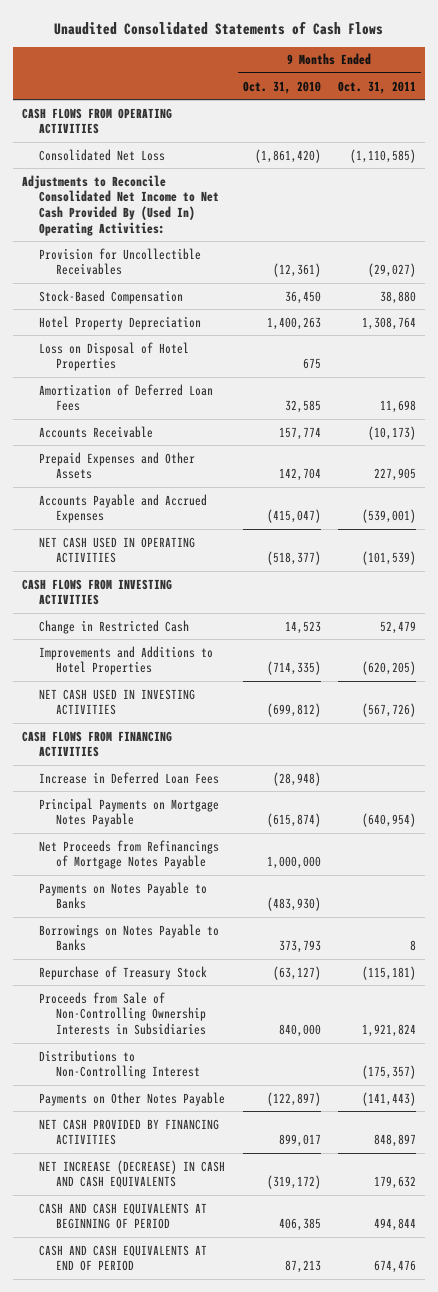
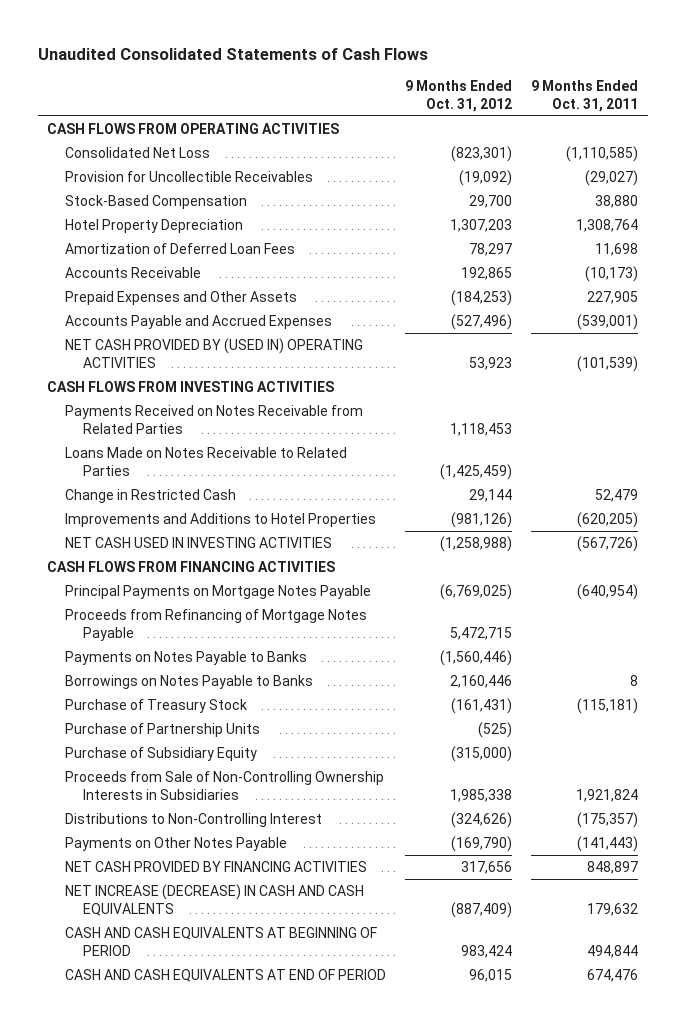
[242,80,321,94] Oct. 31, 2010 -> none
none -> [405,79,513,112] 9 Months Ended Oct. 31, 2012
[21,174,220,236] Adjustments to Reconcile Consolidated Net Income to Net Cash Provided By (Used In) Operating Activities: -> none
[39,341,190,372] Loss on Disposal of Hotel Properties -> none
[39,536,196,564] NET CASH USED IN OPERATING ACTIVITIES -> [65,337,364,368] NET CASH PROVIDED BY (USED IN) OPERATING ACTIVITIES
none -> [65,404,364,434] Payments Received on Notes Receivable from Related Parties
none -> [65,446,348,476] Loans Made on Notes Receivable to Related Parties
[39,771,220,784] Increase in Deferred Loan Fees -> none
[39,839,220,870] Net Proceeds from Refinancings of Mortgage Notes Payable -> [65,608,368,641] Proceeds from Refinancing of Mortgage Notes Payable
[39,965,208,980] Repurchase of Treasury Stock -> [65,698,248,713] Purchase of Treasury Stock
none -> [65,722,261,737] Purchase of Partnership Units
none -> [65,746,258,761] Purchase of Subsidiary Equity

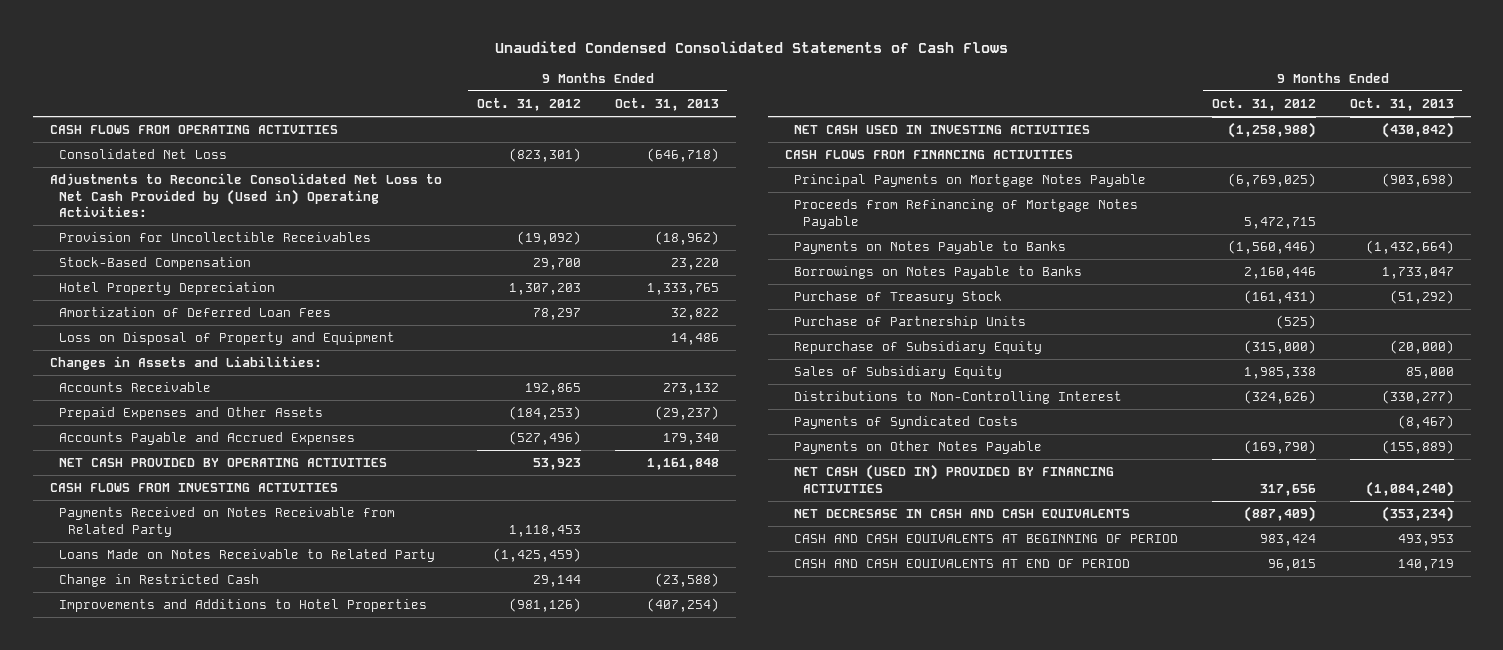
[37,47,428,60] Unaudited Consolidated Statements of Cash Flows -> [494,40,1008,53] Unaudited Condensed Consolidated Statements of Cash Flows
[531,79,639,112] 9 Months Ended Oct. 31, 2011 -> none
none -> [614,97,719,111] Oct. 31, 2013
none -> [49,173,442,218] Adjustments to Reconcile Consolidated Net Loss to Net Cash Provided by (Used in) Operating Activities:
none -> [58,332,395,346] Loss on Disposal of Property and Equipment
none -> [49,356,322,371] Changes in Assets and Liabilities:
[65,337,364,368] NET CASH PROVIDED BY (USED IN) OPERATING ACTIVITIES -> [58,458,387,468] NET CASH PROVIDED BY OPERATING ACTIVITIES
[65,404,364,434] Payments Received on Notes Receivable from Related Parties -> [58,507,395,537] Payments Received on Notes Receivable from Related Party
[65,446,348,476] Loans Made on Notes Receivable to Related Parties -> [58,549,435,563] Loans Made on Notes Receivable to Related Party
[65,746,258,761] Purchase of Subsidiary Equity -> [793,341,1042,355] Repurchase of Subsidiary Equity
[65,770,385,800] Proceeds from Sale of Non-Controlling Ownership Interests in Subsidiaries -> [793,366,1002,380] Sales of Subsidiary Equity
none -> [793,416,1018,430] Payments of Syndicated Costs
[65,860,368,872] NET CASH PROVIDED BY FINANCING ACTIVITIES -> [793,464,1114,493] NET CASH (USED IN) PROVIDED BY FINANCING ACTIVITIES
[65,883,365,916] NET INCREASE (DECREASE) IN CASH AND CASH EQUIVALENTS -> [793,509,1130,520] NET DECRESASE IN CASH AND CASH EQUIVALENTS

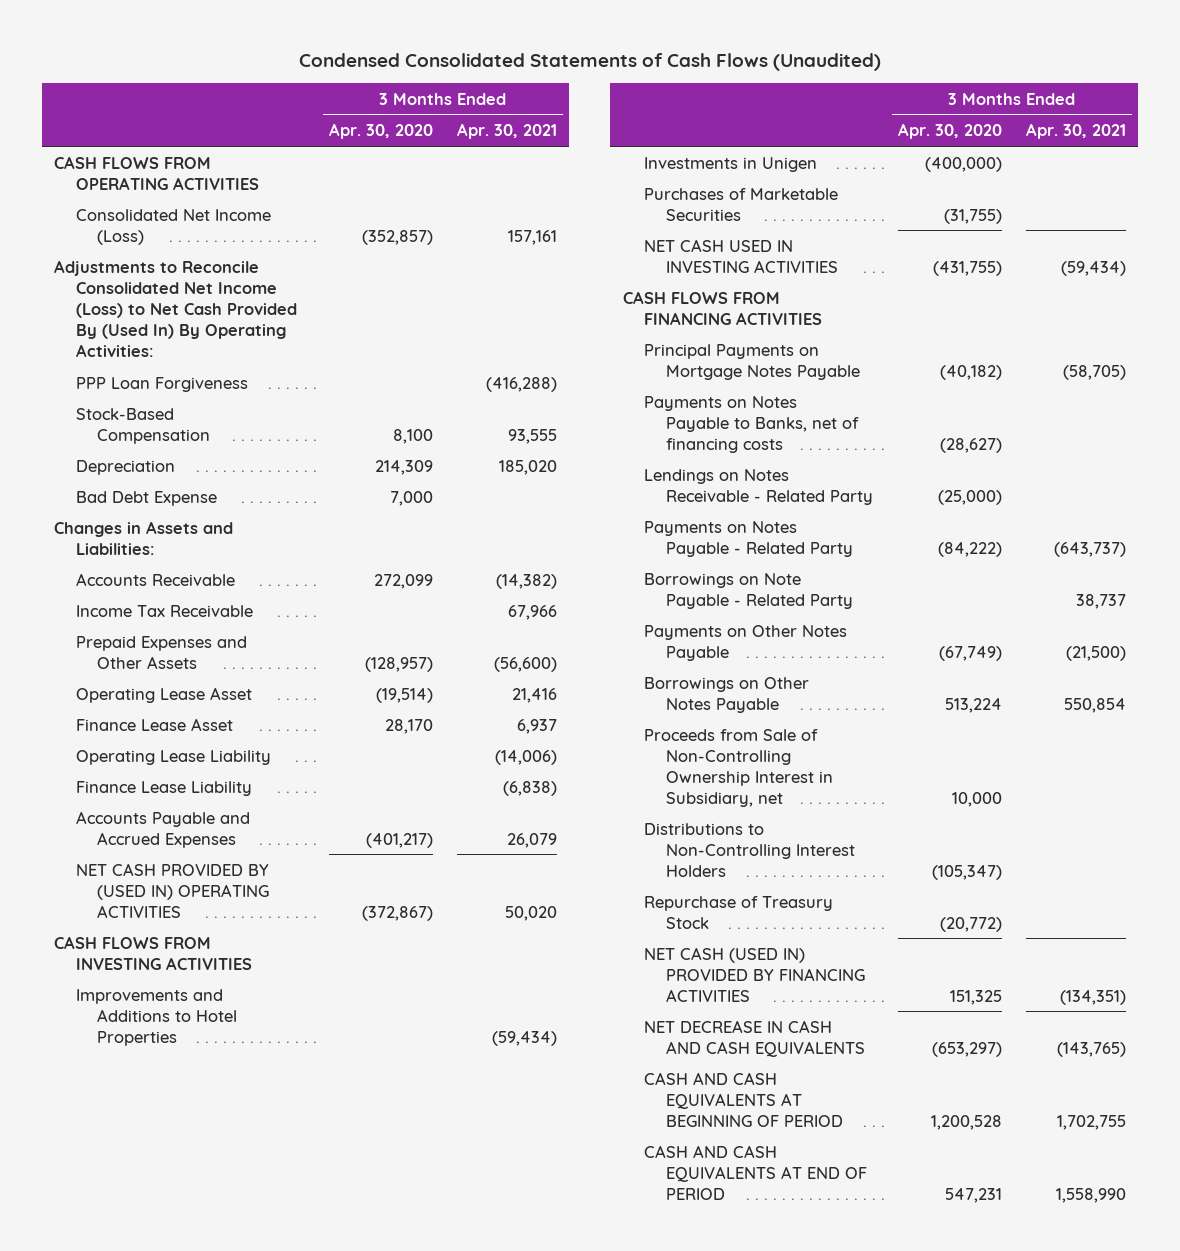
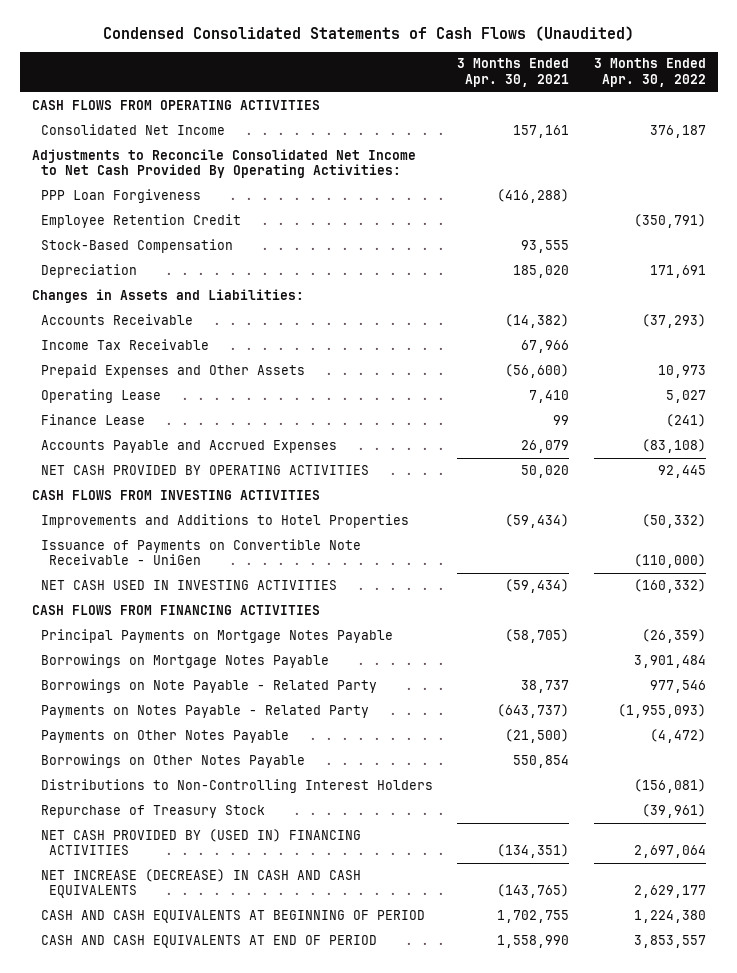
[328,123,433,140] Apr. 30, 2020 -> none
none -> [593,58,706,87] 3 Months Ended Apr. 30, 2022
[75,208,271,245] Consolidated Net Income (Loss) -> [40,123,225,135] Consolidated Net Income
[53,259,297,357] Adjustments to Reconcile Consolidated Net Income (Loss) to Net Cash Provided By (Used In) By Operating Activities: -> [31,148,416,179] Adjustments to Reconcile Consolidated Net Income to Net Cash Provided By Operating Activities:
none -> [40,213,241,228] Employee Retention Credit
[75,490,217,506] Bad Debt Expense -> none
[75,686,252,703] Operating Lease Asset -> none
[75,717,233,731] Finance Lease Asset -> none
[75,749,271,765] Operating Lease Liability -> [40,388,161,403] Operating Lease
[495,749,558,765] (14,006) -> [529,389,570,403] 7,410
[75,780,252,796] Finance Lease Liability -> [40,413,145,425] Finance Lease
[503,780,558,796] (6,838) -> [553,414,570,425] 99
[75,862,270,918] NET CASH PROVIDED BY (USED IN) OPERATING ACTIVITIES -> [40,464,369,475] NET CASH PROVIDED BY OPERATING ACTIVITIES
[644,156,818,172] Investments in Unigen -> none
[644,187,839,221] Purchases of Marketable Securities -> none
none -> [40,538,361,566] Issuance of Payments on Convertible Note Receivable - UniGen
[644,395,860,453] Payments on Notes Payable to Banks, net of financing costs -> none
[644,468,874,505] Lendings on Notes Receivable - Related Party -> none
none -> [40,653,329,668] Borrowings on Mortgage Notes Payable
[644,520,854,557] Payments on Notes Payable - Related Party -> [40,704,369,718] Payments on Notes Payable - Related Party
[644,728,834,807] Proceeds from Sale of Non-Controlling Ownership Interest in Subsidiary, net -> none
[644,946,866,1002] NET CASH (USED IN) PROVIDED BY FINANCING ACTIVITIES -> [40,828,361,856] NET CASH PROVIDED BY (USED IN) FINANCING ACTIVITIES
[644,1019,866,1057] NET DECREASE IN CASH AND CASH EQUIVALENTS -> [40,868,361,899] NET INCREASE (DECREASE) IN CASH AND CASH EQUIVALENTS

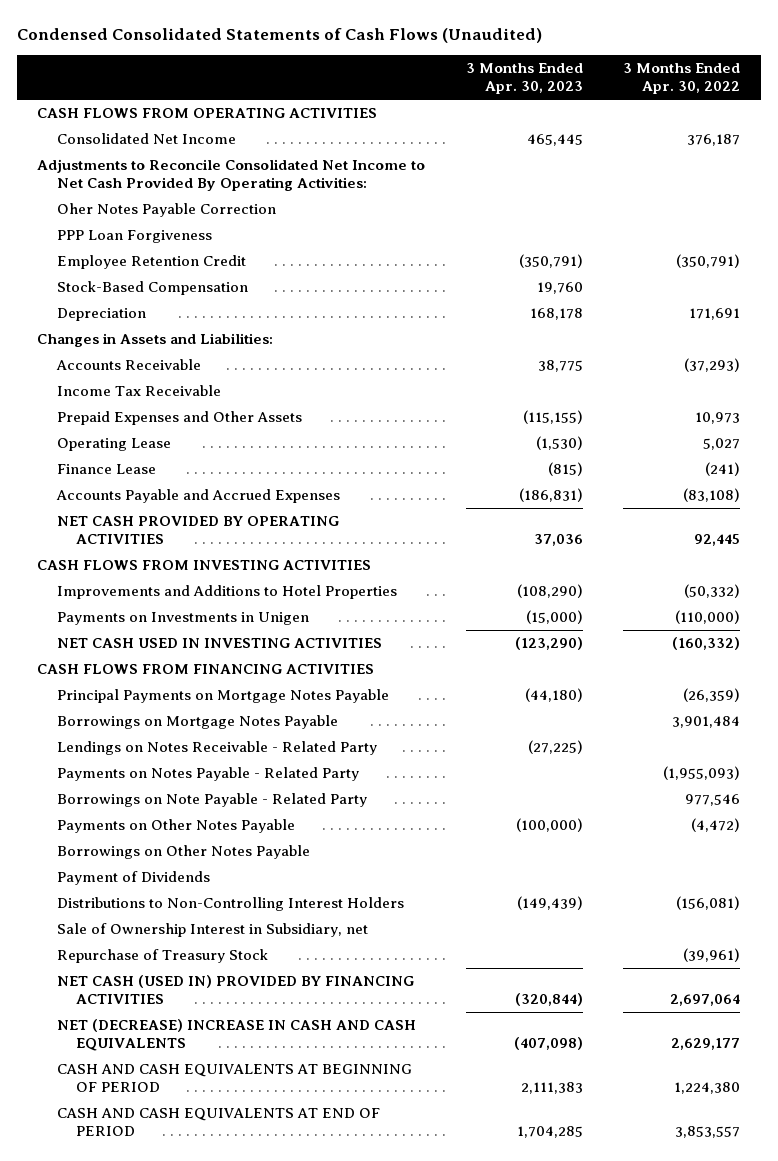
[457,58,570,87] 3 Months Ended Apr. 30, 2021 -> none
none -> [465,63,583,95] 3 Months Ended Apr. 30, 2023
none -> [56,203,276,218] Oher Notes Payable Correction
[40,538,361,566] Issuance of Payments on Convertible Note Receivable - UniGen -> none
none -> [56,612,309,626] Payments on Investments in Unigen
none -> [56,741,377,756] Lendings on Notes Receivable - Related Party
[40,678,377,693] Borrowings on Note Payable - Related Party -> [56,793,367,808] Borrowings on Note Payable - Related Party
none -> [56,871,210,886] Payment of Dividends
none -> [56,923,368,938] Sale of Ownership Interest in Subsidiary, net
[40,828,361,856] NET CASH PROVIDED BY (USED IN) FINANCING ACTIVITIES -> [56,975,414,1005] NET CASH (USED IN) PROVIDED BY FINANCING ACTIVITIES
[40,868,361,899] NET INCREASE (DECREASE) IN CASH AND CASH EQUIVALENTS -> [56,1019,416,1052] NET (DECREASE) INCREASE IN CASH AND CASH EQUIVALENTS

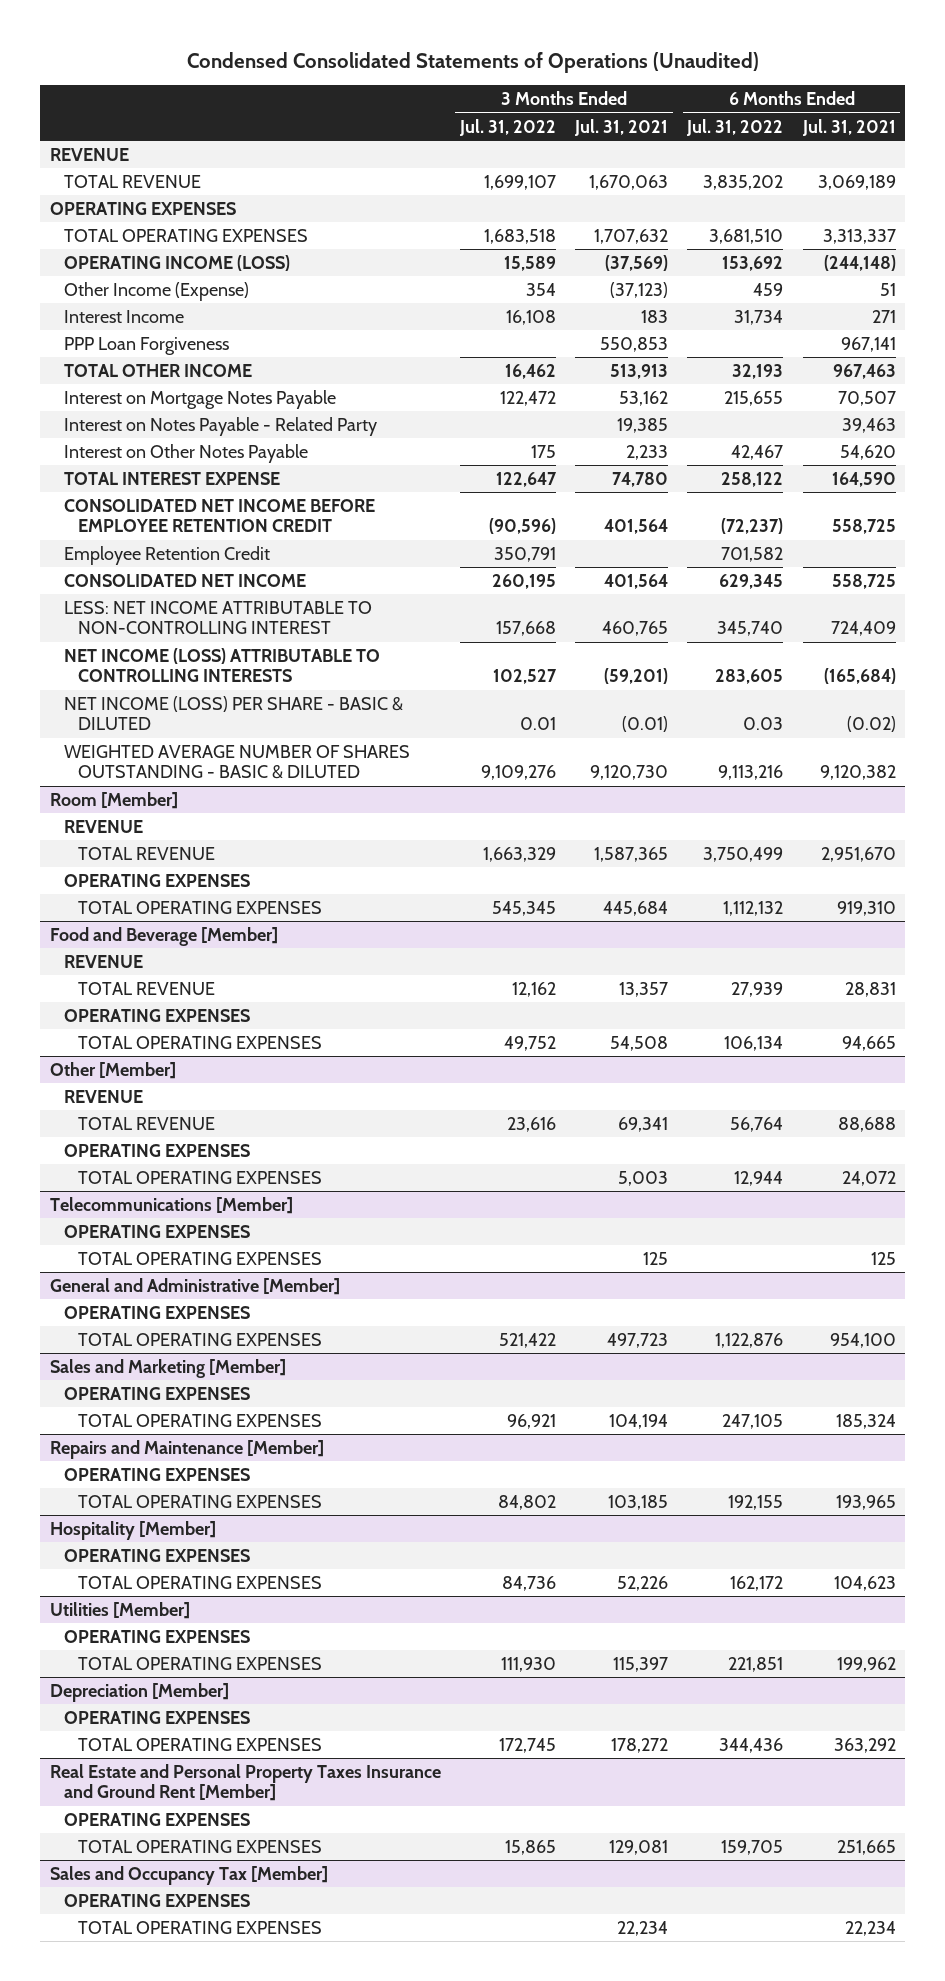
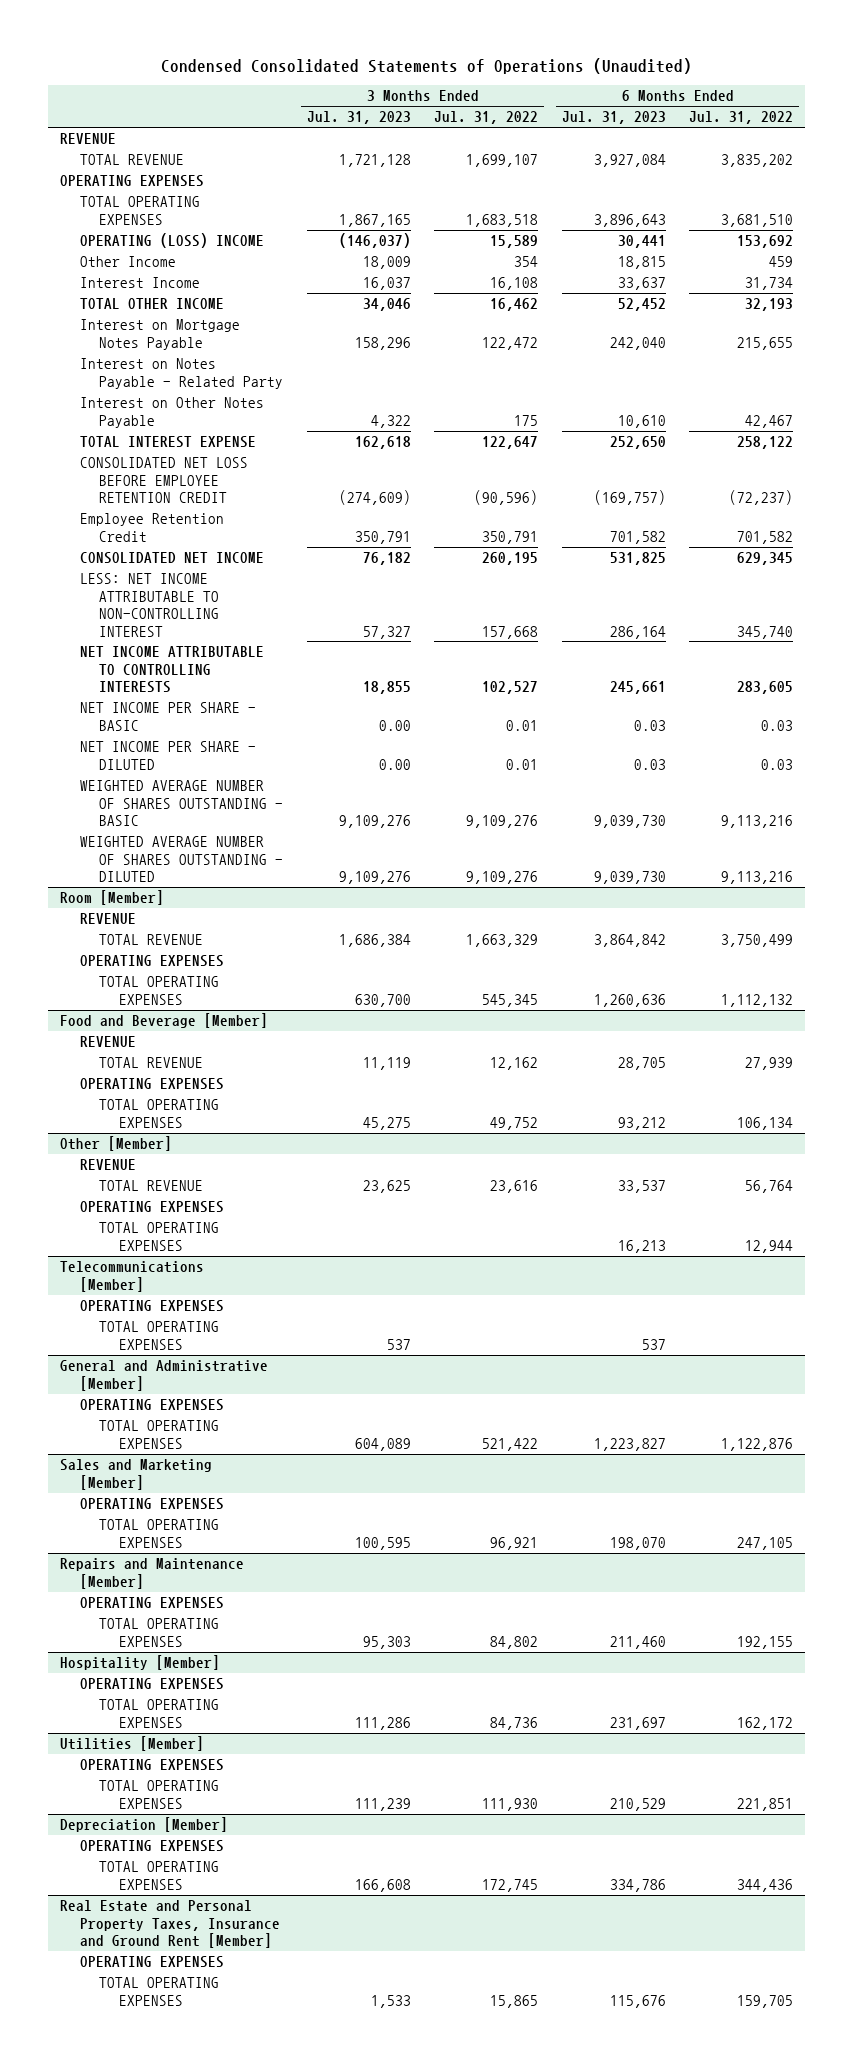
[574,118,669,136] Jul. 31, 2021 -> none
[801,118,896,136] Jul. 31, 2021 -> none
none -> [306,111,411,125] Jul. 31, 2023
none -> [561,111,666,125] Jul. 31, 2023
[63,254,290,271] OPERATING INCOME (LOSS) -> [79,233,264,249] OPERATING (LOSS) INCOME
[63,281,249,301] Other Income (Expense) -> [79,256,176,268] Other Income
[63,336,229,355] PPP Loan Forgiveness -> none
[63,498,375,533] CONSOLIDATED NET INCOME BEFORE EMPLOYEE RETENTION CREDIT -> [79,457,248,504] CONSOLIDATED NET LOSS BEFORE EMPLOYEE RETENTION CREDIT
[63,647,380,683] NET INCOME (LOSS) ATTRIBUTABLE TO CONTROLLING INTERESTS -> [79,646,264,694] NET INCOME ATTRIBUTABLE TO CONTROLLING INTERESTS
[63,695,403,731] NET INCOME (LOSS) PER SHARE - BASIC & DILUTED -> [79,702,256,731] NET INCOME PER SHARE - BASIC
none -> [79,741,256,770] NET INCOME PER SHARE - DILUTED
[63,744,410,780] WEIGHTED AVERAGE NUMBER OF SHARES OUTSTANDING - BASIC & DILUTED -> [79,780,284,827] WEIGHTED AVERAGE NUMBER OF SHARES OUTSTANDING - BASIC
none -> [79,836,284,883] WEIGHTED AVERAGE NUMBER OF SHARES OUTSTANDING - DILUTED
[49,1763,441,1802] Real Estate and Personal Property Taxes Insurance and Ground Rent [Member] -> [60,1900,280,1949] Real Estate and Personal Property Taxes, Insurance and Ground Rent [Member]
[49,1865,328,1885] Sales and Occupancy Tax [Member] -> none
[63,1893,250,1907] OPERATING EXPENSES -> none
[77,1920,322,1934] TOTAL OPERATING EXPENSES -> none

